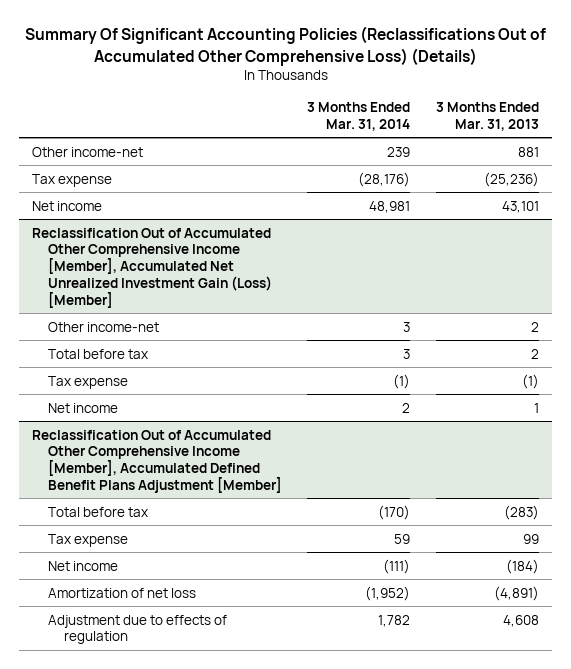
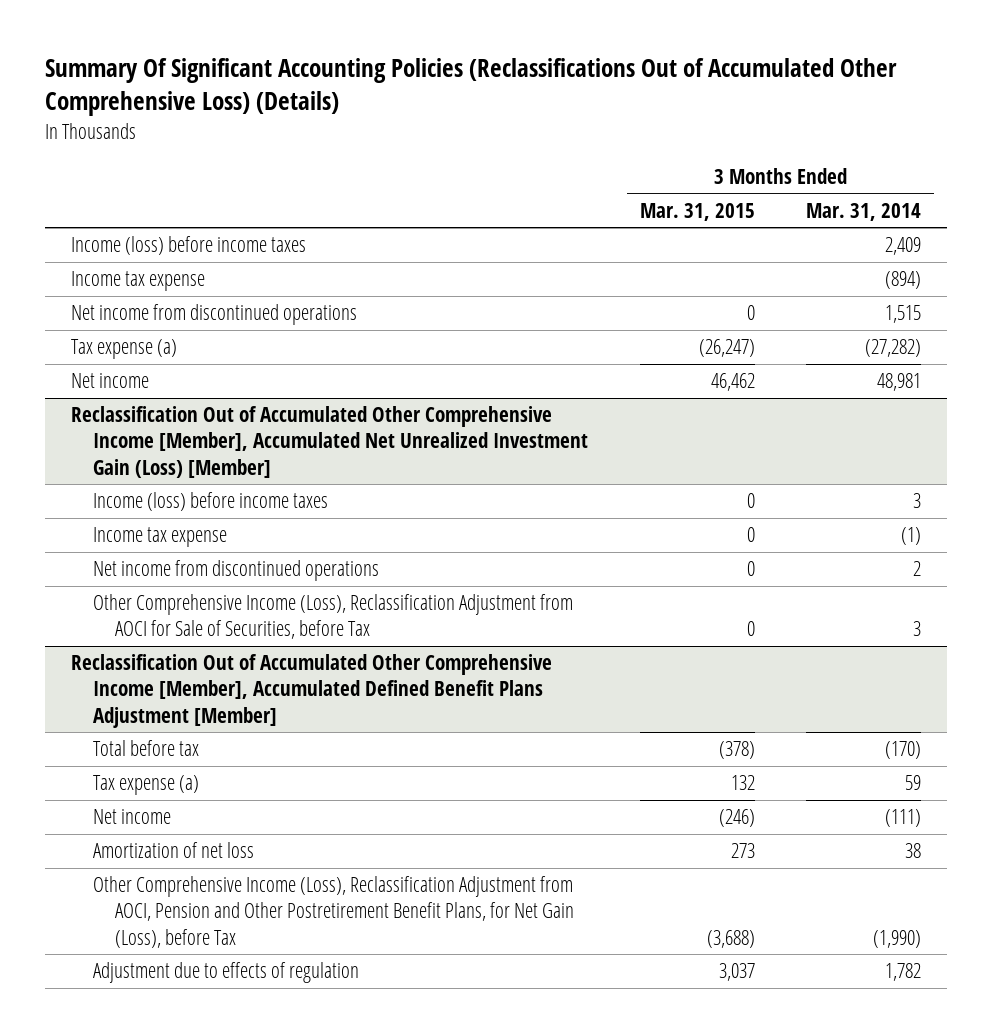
[436,102,540,131] 3 Months Ended Mar. 31, 2013 -> none
none -> [639,203,755,222] Mar. 31, 2015
[32,146,144,157] Other income-net -> none
none -> [70,236,306,256] Income (loss) before income taxes
none -> [70,271,205,292] Income tax expense
none -> [70,304,357,326] Net income from discontinued operations
[32,173,113,187] Tax expense -> [70,339,177,360] Tax expense (a)
[358,171,411,187] (28,176) -> [865,339,922,358] (27,282)
[47,321,159,332] Other income-net -> none
[47,348,148,359] Total before tax -> none
[47,402,118,413] Net income -> none
none -> [92,492,328,512] Income (loss) before income taxes
[47,375,128,389] Tax expense -> [92,527,227,548] Income tax expense
none -> [92,560,379,582] Net income from discontinued operations
none -> [92,594,573,640] Other Comprehensive Income (Loss), Reclassification Adjustment from AOCI for Sale of Securities, before Tax
[47,533,128,547] Tax expense -> [92,775,199,796] Tax expense (a)
[365,585,411,601] (1,952) -> [905,843,922,859] 38
none -> [92,876,575,948] Other Comprehensive Income (Loss), Reclassification Adjustment from AOCI, Pension and Other Postretirement Benefit Plans, for Net Gain (Loss), before Tax

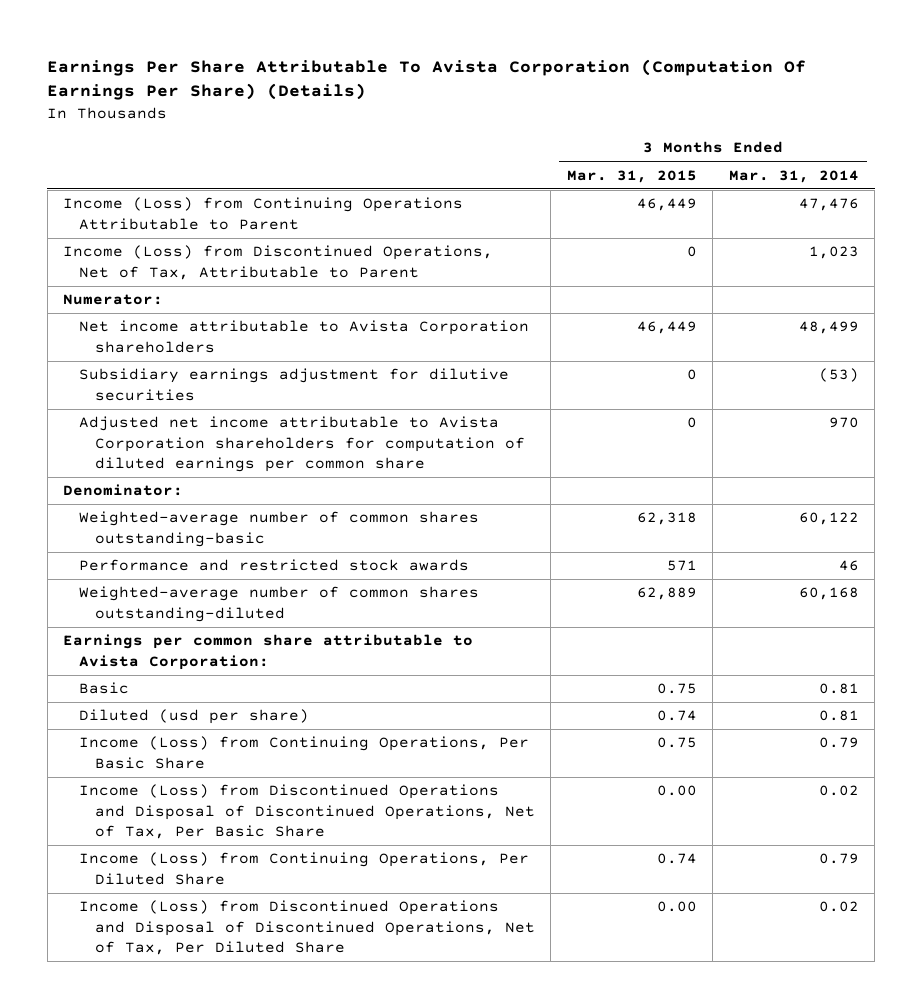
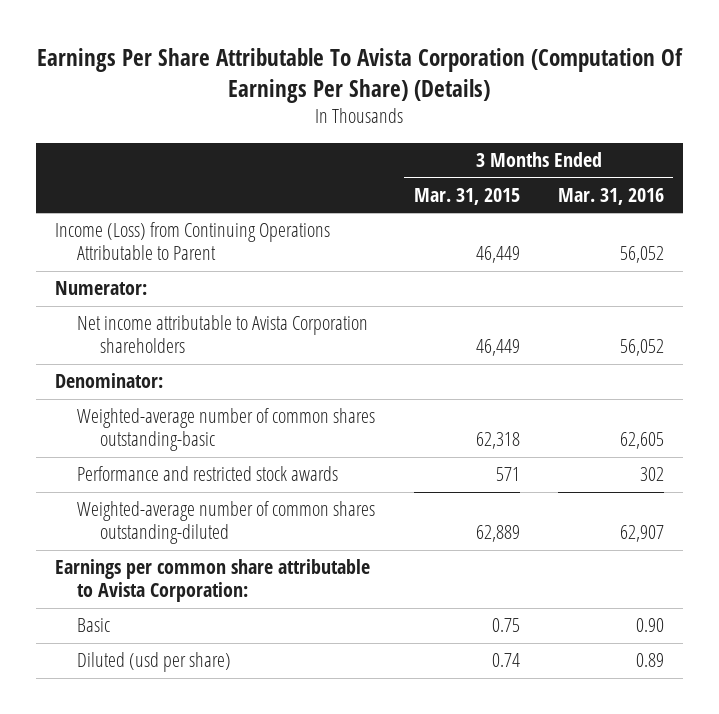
[728,169,859,183] Mar. 31, 2014 -> none
none -> [557,187,664,205] Mar. 31, 2016
[63,245,494,280] Income (Loss) from Discontinued Operations, Net of Tax, Attributable to Parent -> none
[78,368,509,401] Subsidiary earnings adjustment for dilutive securities -> none
[78,416,525,473] Adjusted net income attributable to Avista Corporation shareholders for computation of diluted earnings per common share -> none
[78,736,529,769] Income (Loss) from Continuing Operations, Per Basic Share -> none
[78,784,535,840] Income (Loss) from Discontinued Operations and Disposal of Discontinued Operations, Net of Tax, Per Basic Share -> none
[78,852,529,885] Income (Loss) from Continuing Operations, Per Diluted Share -> none
[78,900,535,956] Income (Loss) from Discontinued Operations and Disposal of Discontinued Operations, Net of Tax, Per Diluted Share -> none

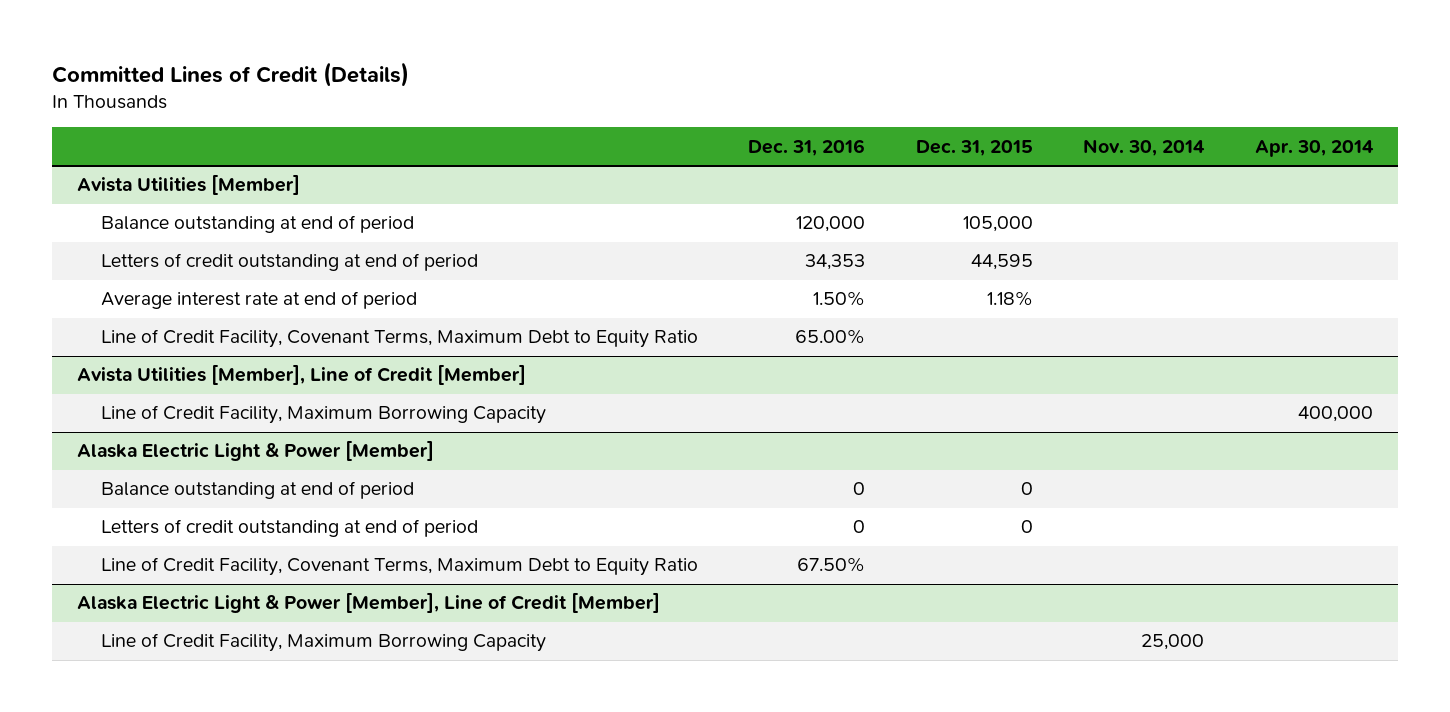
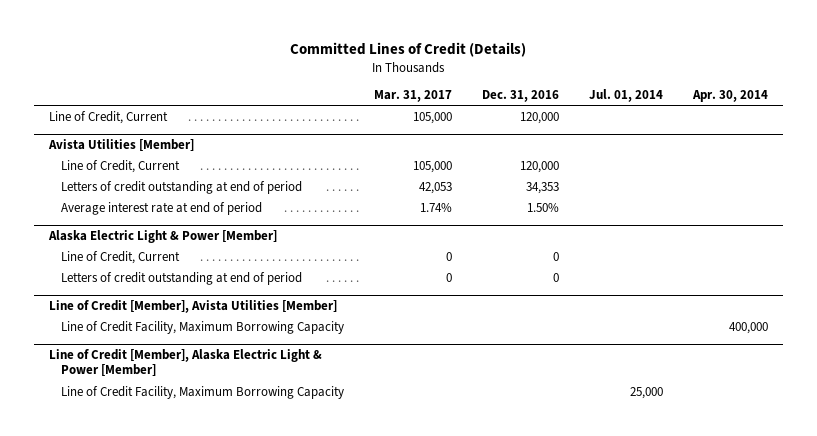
[915,139,1033,156] Dec. 31, 2015 -> none
[1083,138,1206,156] Nov. 30, 2014 -> none
none -> [373,90,452,103] Mar. 31, 2017
none -> [588,89,663,103] Jul. 01, 2014
none -> [49,110,169,124] Line of Credit, Current
[100,215,414,234] Balance outstanding at end of period -> none
none -> [60,159,180,173] Line of Credit, Current
[100,329,698,349] Line of Credit Facility, Covenant Terms, Maximum Debt to Equity Ratio -> none
[77,364,527,386] Avista Utilities [Member], Line of Credit [Member] -> none
[100,405,546,425] Line of Credit Facility, Maximum Borrowing Capacity -> none
[100,481,414,500] Balance outstanding at end of period -> none
none -> [60,250,180,264] Line of Credit, Current
[100,557,698,577] Line of Credit Facility, Covenant Terms, Maximum Debt to Equity Ratio -> none
none -> [49,300,338,314] Line of Credit [Member], Avista Utilities [Member]
none -> [60,320,344,334] Line of Credit Facility, Maximum Borrowing Capacity
[77,592,661,614] Alaska Electric Light & Power [Member], Line of Credit [Member] -> [49,349,323,377] Line of Credit [Member], Alaska Electric Light & Power [Member]

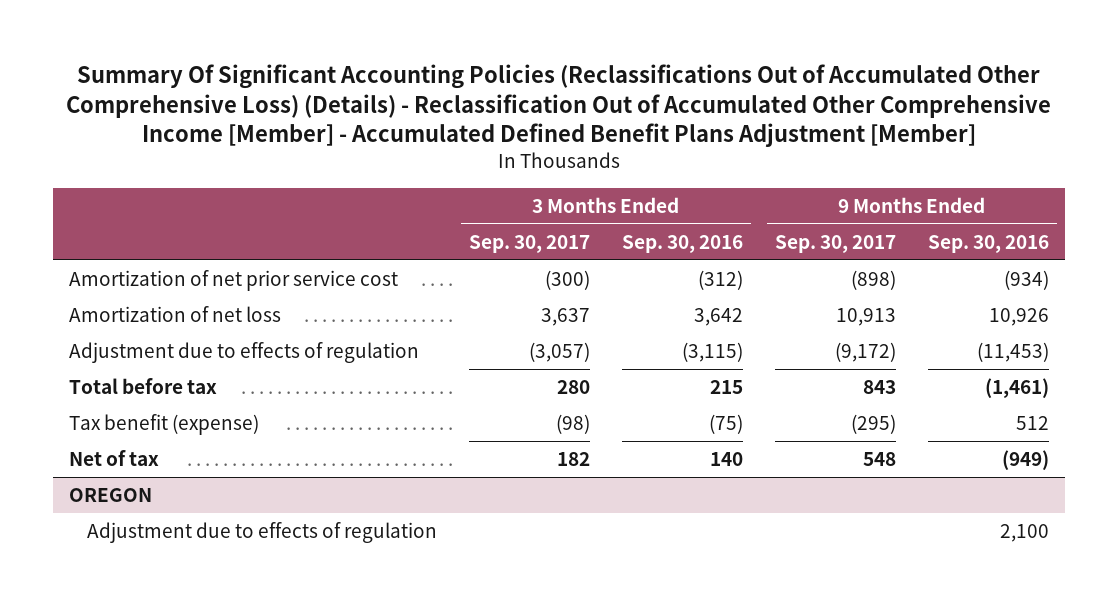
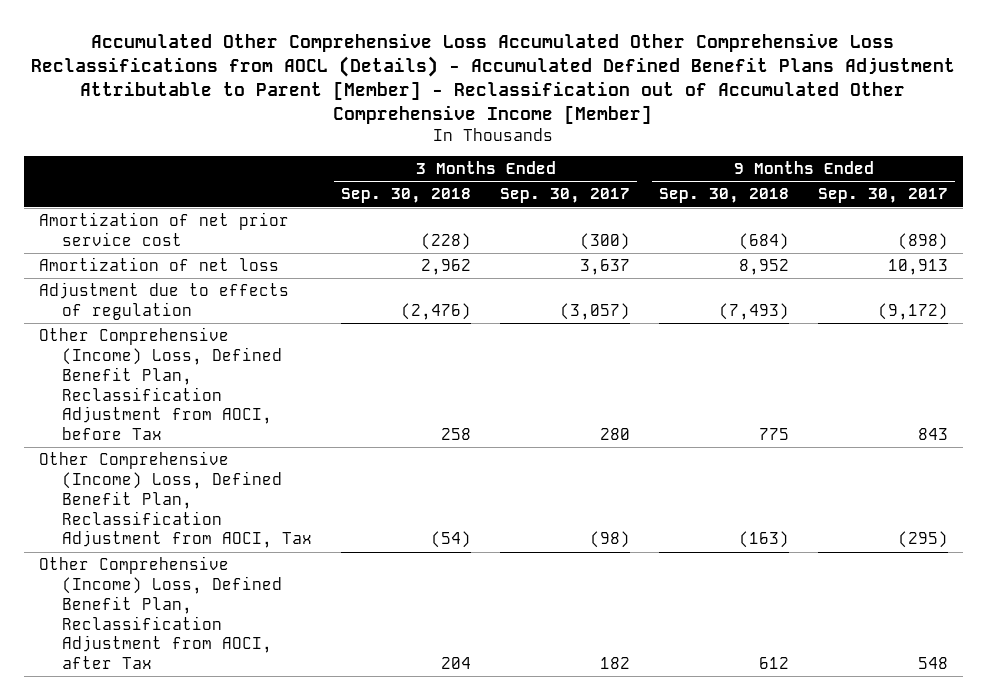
[66,63,1052,148] Summary Of Significant Accounting Policies (Reclassifications Out of Accumulated Other Comprehensive Loss) (Details) - Reclassification Out of Accumulated Other Comprehensive Income [Member] - Accumulated Defined Benefit Plans Adjustment [Member] -> [31,33,956,125] Accumulated Other Comprehensive Loss Accumulated Other Comprehensive Loss Reclassifications from AOCL (Details) - Accumulated Defined Benefit Plans Adjustment Attributable to Parent [Member] - Reclassification out of Accumulated Other Comprehensive Income [Member]
[622,234,744,253] Sep. 30, 2016 -> none
[928,234,1050,253] Sep. 30, 2016 -> none
none -> [341,188,472,204] Sep. 30, 2018
none -> [659,188,790,204] Sep. 30, 2018
[68,488,152,503] OREGON -> none
[87,522,438,544] Adjustment due to effects of regulation -> none
[68,378,217,395] Total before tax -> [38,326,283,441] Other Comprehensive (Income) Loss, Defined Benefit Plan, Reclassification Adjustment from AOCI, before Tax
[68,414,259,436] Tax benefit (expense) -> [38,450,313,549] Other Comprehensive (Income) Loss, Defined Benefit Plan, Reclassification Adjustment from AOCI, Tax
[68,450,159,467] Net of tax -> [38,555,283,670] Other Comprehensive (Income) Loss, Defined Benefit Plan, Reclassification Adjustment from AOCI, after Tax

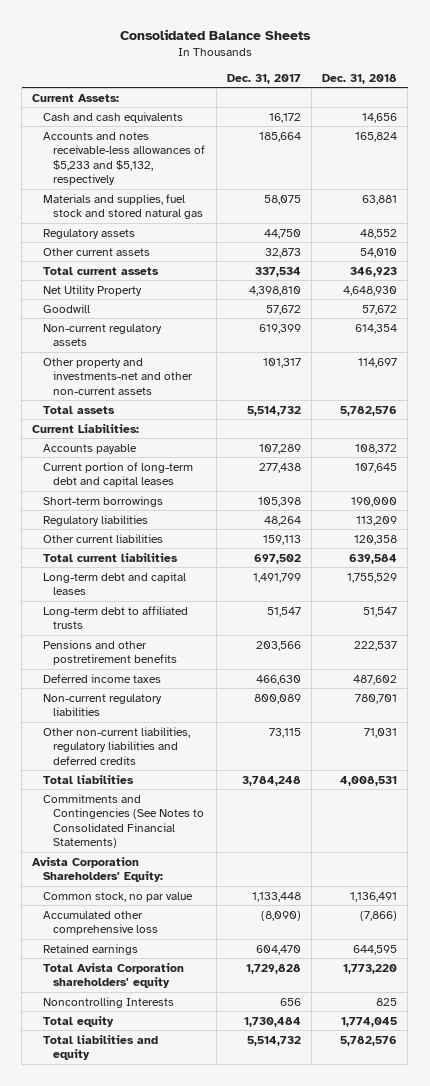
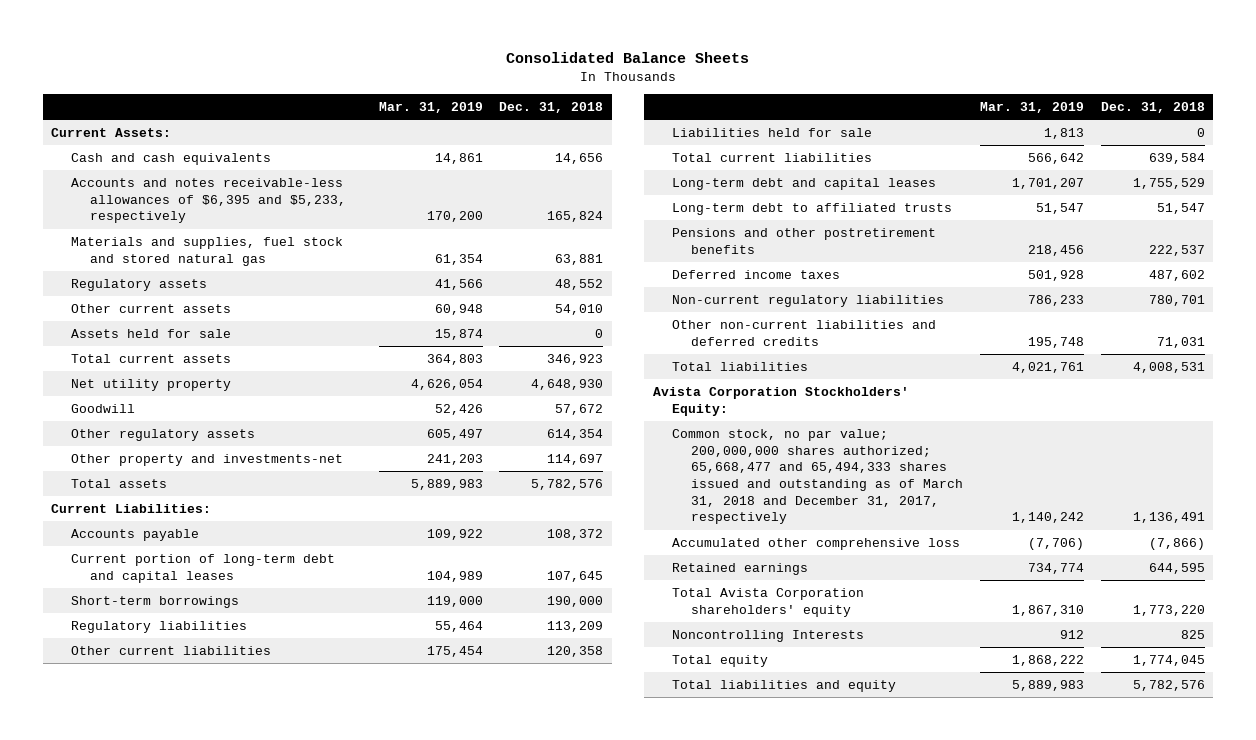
[226,73,301,84] Dec. 31, 2017 -> none
none -> [378,101,483,113] Mar. 31, 2019
[42,131,206,186] Accounts and notes receivable-less allowances of $5,233 and $5,132, respectively -> [70,178,347,224] Accounts and notes receivable-less allowances of $6,395 and $5,233, respectively
none -> [70,329,231,339] Assets held for sale
[42,284,142,296] Net Utility Property -> [70,379,231,392] Net utility property
[42,323,162,347] Non-current regulatory assets -> [70,429,255,442] Other regulatory assets
[42,357,194,395] Other property and investments-net and other non-current assets -> [70,454,343,467] Other property and investments-net
none -> [672,128,873,138] Liabilities held for sale
[42,726,190,765] Other non-current liabilities, regulatory liabilities and deferred credits -> [672,320,937,346] Other non-current liabilities and deferred credits
[42,793,205,849] Commitments and Contingencies (See Notes to Consolidated Financial Statements) -> none
[32,856,163,883] Avista Corporation Shareholders' Equity: -> [652,387,909,416] Avista Corporation Stockholders' Equity:
[42,891,193,902] Common stock, no par value -> [672,429,964,525] Common stock, no par value; 200,000,000 shares authorized; 65,668,477 and 65,494,333 shares issued and outstanding as of March 31, 2018 and December 31, 2017, respectively

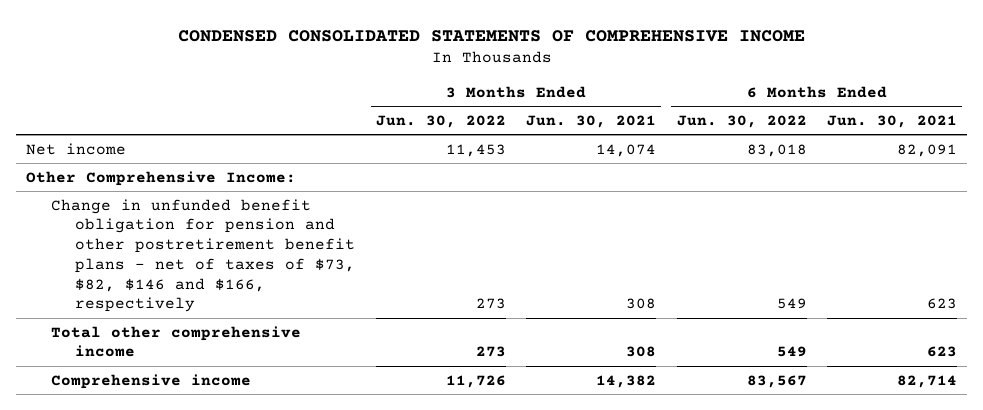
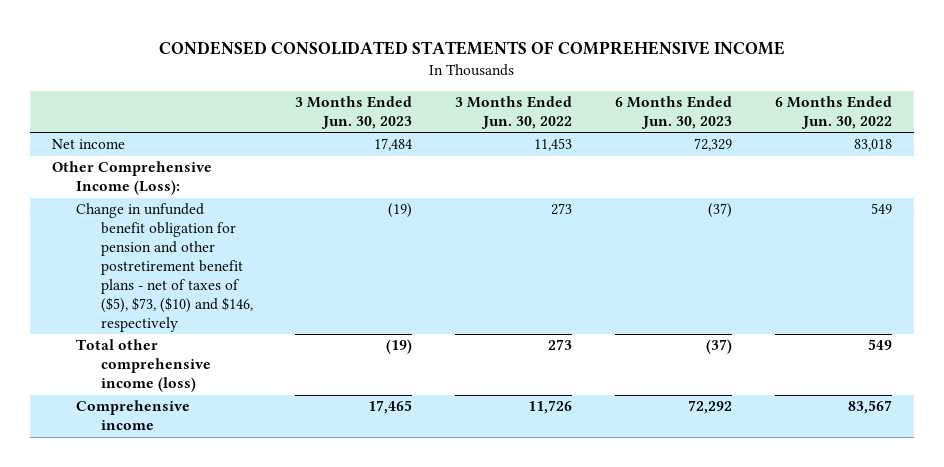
[526,114,657,128] Jun. 30, 2021 -> none
[827,114,958,128] Jun. 30, 2021 -> none
none -> [295,96,413,129] 3 Months Ended Jun. 30, 2023
none -> [615,96,733,129] 6 Months Ended Jun. 30, 2023
[26,170,297,186] Other Comprehensive Income: -> [51,161,212,196] Other Comprehensive Income (Loss):
[50,198,356,313] Change in unfunded benefit obligation for pension and other postretirement benefit plans - net of taxes of $73, $82, $146 and $166, respectively -> [76,203,253,332] Change in unfunded benefit obligation for pension and other postretirement benefit plans - net of taxes of ($5), $73, ($10) and $146, respectively
[50,325,301,358] Total other comprehensive income -> [76,339,211,393] Total other comprehensive income (loss)

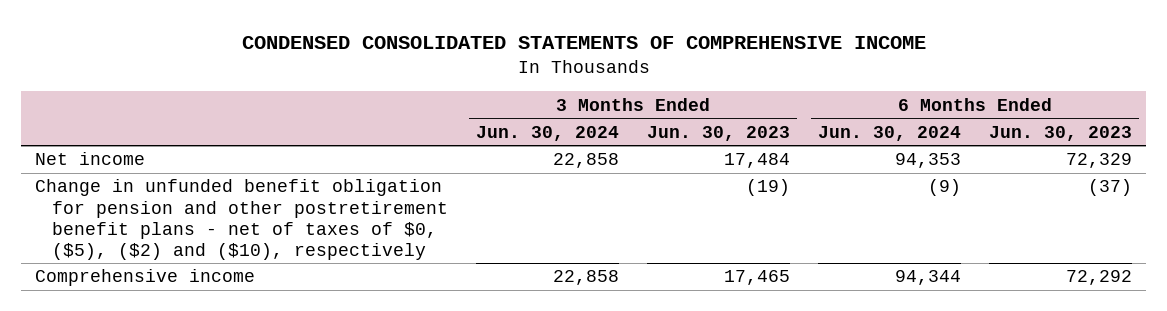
[455,96,573,129] 3 Months Ended Jun. 30, 2022 -> none
[775,96,893,129] 6 Months Ended Jun. 30, 2022 -> none
none -> [476,125,620,141] Jun. 30, 2024
none -> [818,125,962,141] Jun. 30, 2024
[51,161,212,196] Other Comprehensive Income (Loss): -> none
[76,339,211,393] Total other comprehensive income (loss) -> none
[76,203,253,332] Change in unfunded benefit obligation for pension and other postretirement benefit plans - net of taxes of ($5), $73, ($10) and $146, respectively -> [35,179,448,260] Change in unfunded benefit obligation for pension and other postretirement benefit plans - net of taxes of $0, ($5), ($2) and ($10), respectively

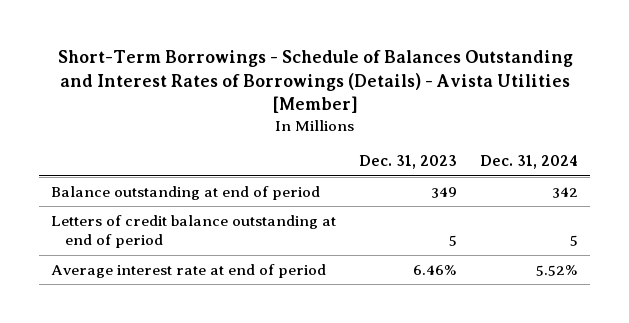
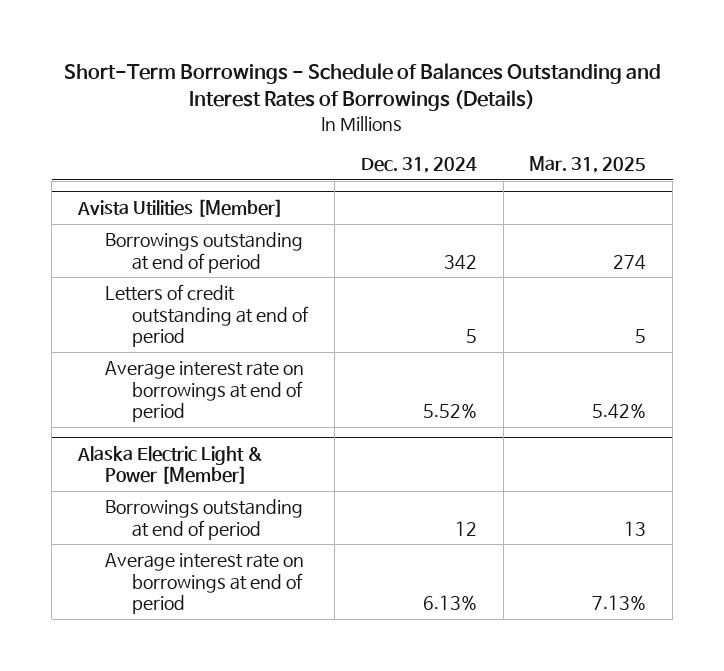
[57,49,573,114] Short-Term Borrowings - Schedule of Balances Outstanding and Interest Rates of Borrowings (Details) - Avista Utilities [Member] -> [64,63,662,112] Short-Term Borrowings - Schedule of Balances Outstanding and Interest Rates of Borrowings (Details)
[359,155,458,170] Dec. 31, 2023 -> none
none -> [529,156,647,174] Mar. 31, 2025
none -> [77,199,284,218] Avista Utilities [Member]
[50,185,320,200] Balance outstanding at end of period -> [105,232,304,273] Borrowings outstanding at end of period
[50,214,336,249] Letters of credit balance outstanding at end of period -> [105,284,310,347] Letters of credit outstanding at end of period
[50,263,326,278] Average interest rate at end of period -> [105,361,305,422] Average interest rate on borrowings at end of period
none -> [77,446,264,485] Alaska Electric Light & Power [Member]
none -> [105,499,304,540] Borrowings outstanding at end of period
none -> [105,553,305,614] Average interest rate on borrowings at end of period

